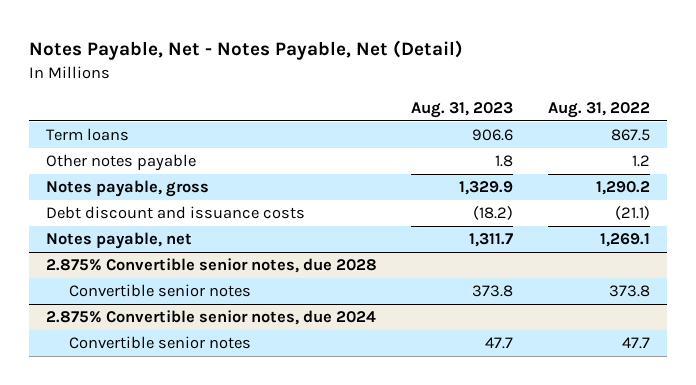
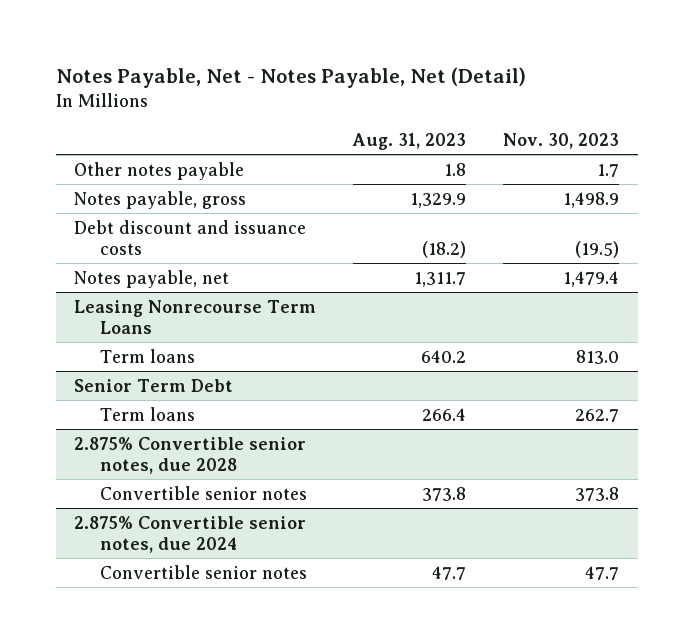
[547,101,650,118] Aug. 31, 2022 -> none
none -> [503,132,620,149] Nov. 30, 2023
[46,128,130,142] Term loans -> none
none -> [74,299,317,334] Leasing Nonrecourse Term Loans
none -> [99,348,195,363] Term loans
none -> [74,378,234,392] Senior Term Debt
none -> [99,406,195,421] Term loans

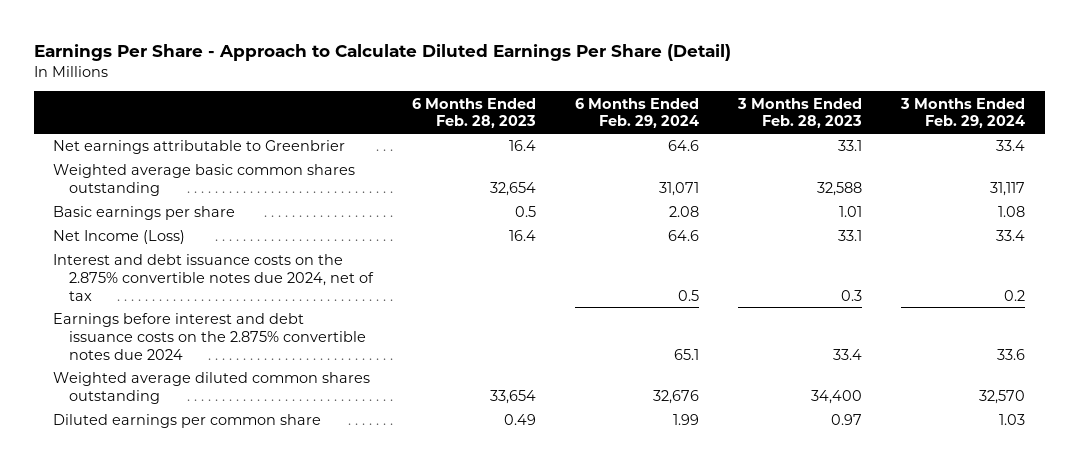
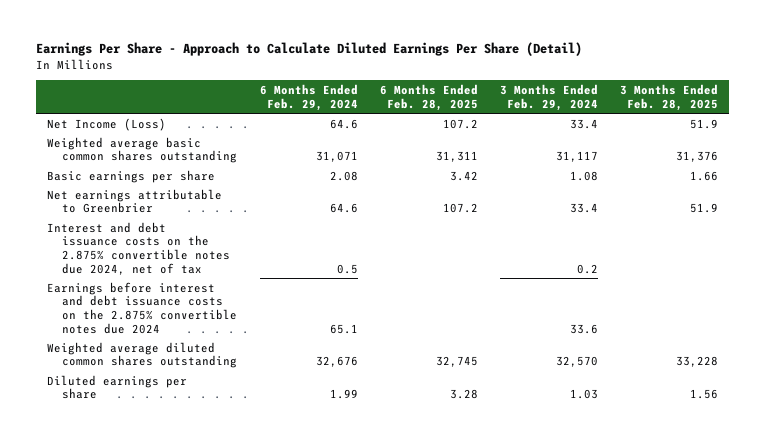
[412,97,537,129] 6 Months Ended Feb. 28, 2023 -> none
[737,97,863,129] 3 Months Ended Feb. 28, 2023 -> none
none -> [379,84,478,111] 6 Months Ended Feb. 28, 2025
none -> [619,84,718,111] 3 Months Ended Feb. 28, 2025
[53,230,186,245] Net Income (Loss) -> [46,117,166,131] Net Income (Loss)
[53,140,346,155] Net earnings attributable to Greenbrier -> [46,188,222,214] Net earnings attributable to Greenbrier
[53,414,322,429] Diluted earnings per common share -> [46,374,187,400] Diluted earnings per share

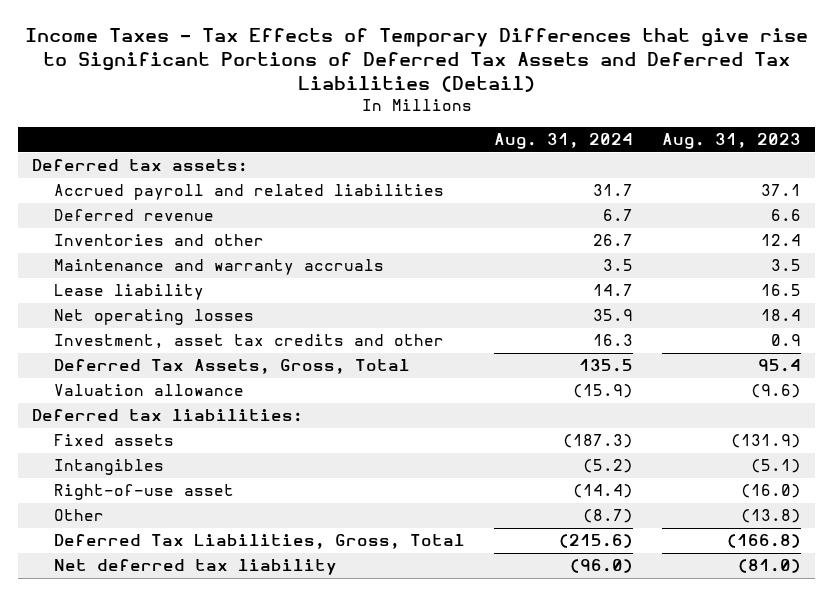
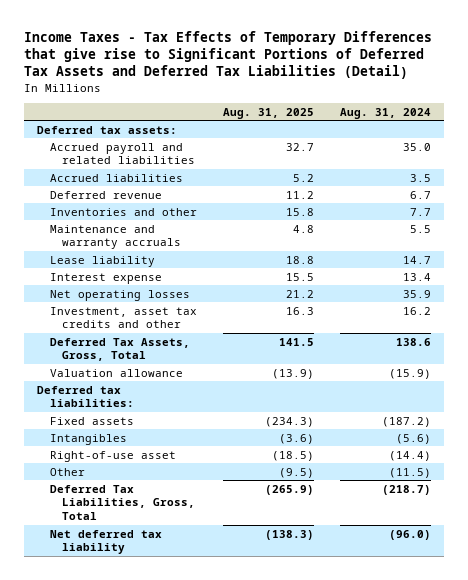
[661,133,801,150] Aug. 31, 2023 -> none
none -> [222,107,314,119] Aug. 31, 2025
[592,184,633,197] 31.7 -> [403,142,432,151] 35.0
none -> [49,173,183,182] Accrued liabilities
[592,234,633,247] 26.7 -> [410,207,432,216] 7.7
[602,259,633,272] 3.5 -> [410,224,432,233] 5.5
none -> [49,272,162,284] Interest expense
[592,334,633,347] 16.3 -> [403,306,432,315] 16.2
[578,359,633,373] 135.5 -> [396,337,432,346] 138.6
[562,434,633,449] (187.3) -> [382,416,432,427] (187.2)
[582,459,633,474] (5.2) -> [396,433,432,444] (5.6)
[582,509,633,524] (8.7) -> [389,467,432,478] (11.5)
[558,534,633,549] (215.6) -> [382,484,432,495] (218.7)

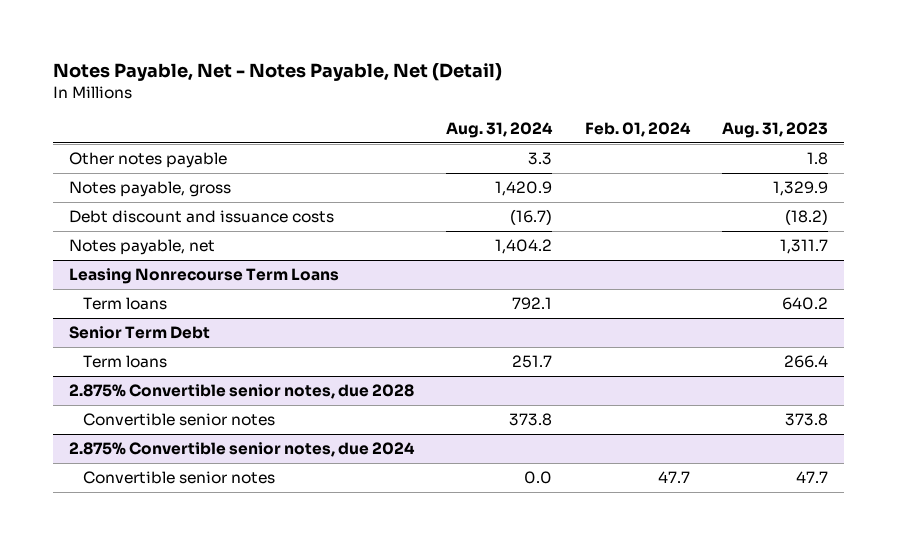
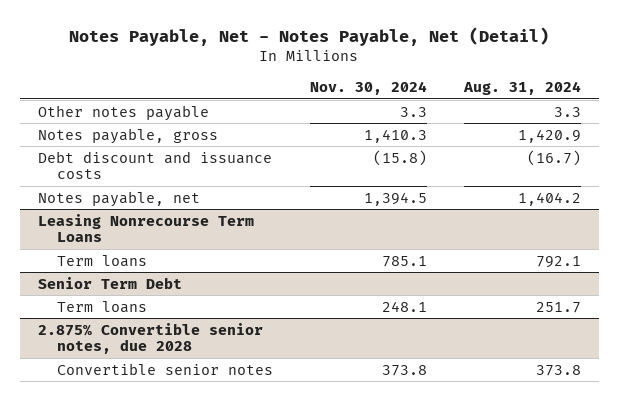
[584,122,691,138] Feb. 01, 2024 -> none
[722,122,829,139] Aug. 31, 2023 -> none
none -> [309,81,427,96] Nov. 30, 2024
[68,442,415,458] 2.875% Convertible senior notes, due 2024 -> none
[82,471,275,485] Convertible senior notes -> none

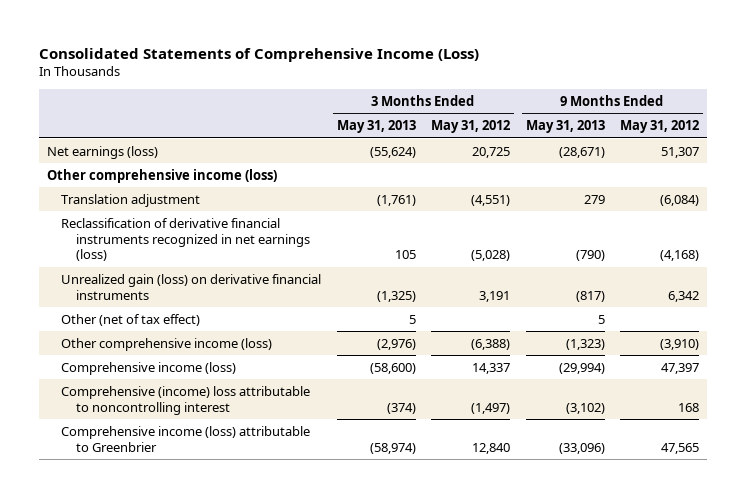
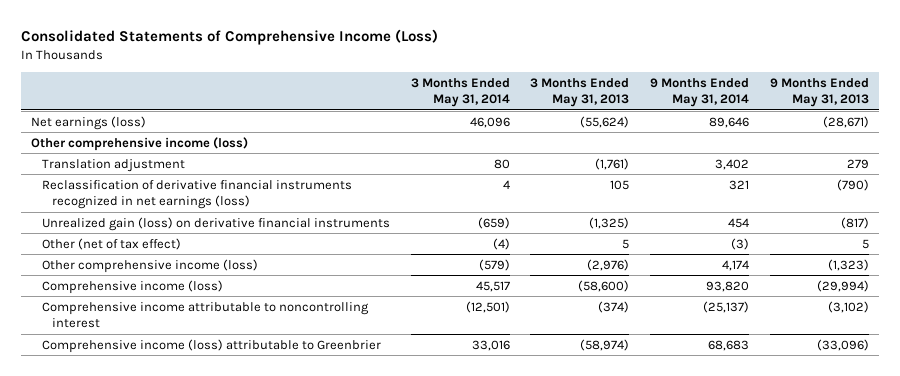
[431,120,511,134] May 31, 2012 -> none
[619,120,699,134] May 31, 2012 -> none
none -> [410,77,510,108] 3 Months Ended May 31, 2014
none -> [650,77,750,108] 9 Months Ended May 31, 2014
[61,385,311,415] Comprehensive (income) loss attributable to noncontrolling interest -> [41,301,369,329] Comprehensive income attributable to noncontrolling interest

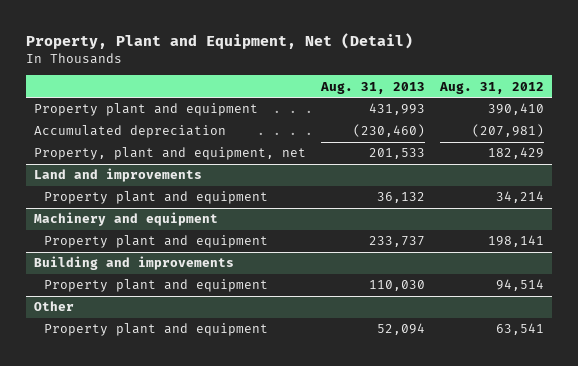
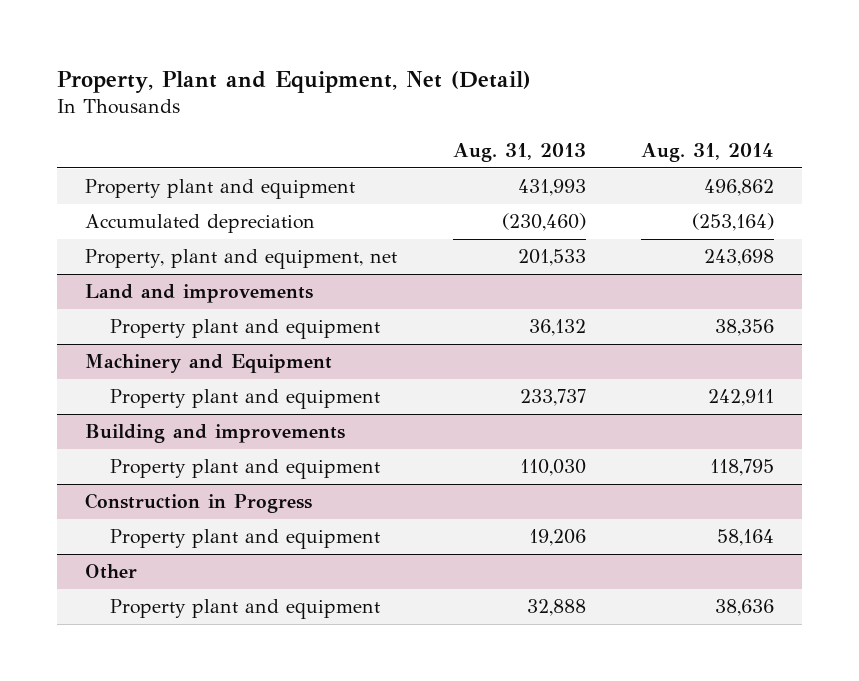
[439,81,545,94] Aug. 31, 2012 -> none
none -> [641,142,775,162] Aug. 31, 2014
[33,212,218,227] Machinery and equipment -> [84,354,332,374] Machinery and Equipment
none -> [84,493,312,514] Construction in Progress
none -> [110,529,381,550] Property plant and equipment
[376,323,425,336] 52,094 -> [526,599,586,617] 32,888

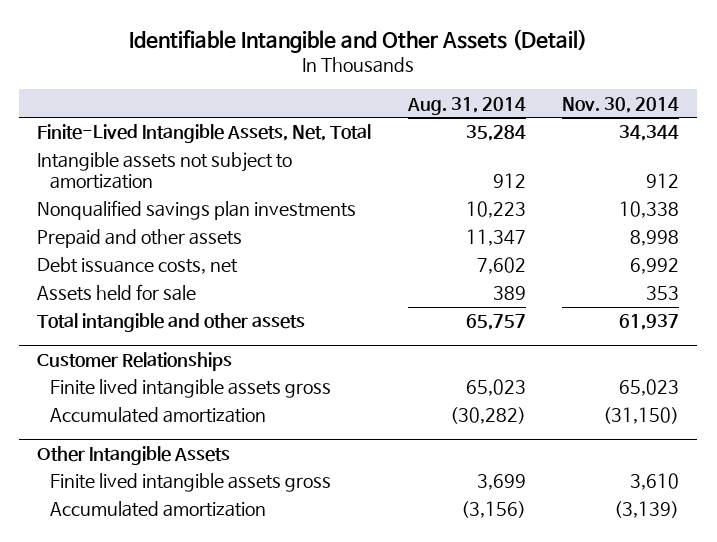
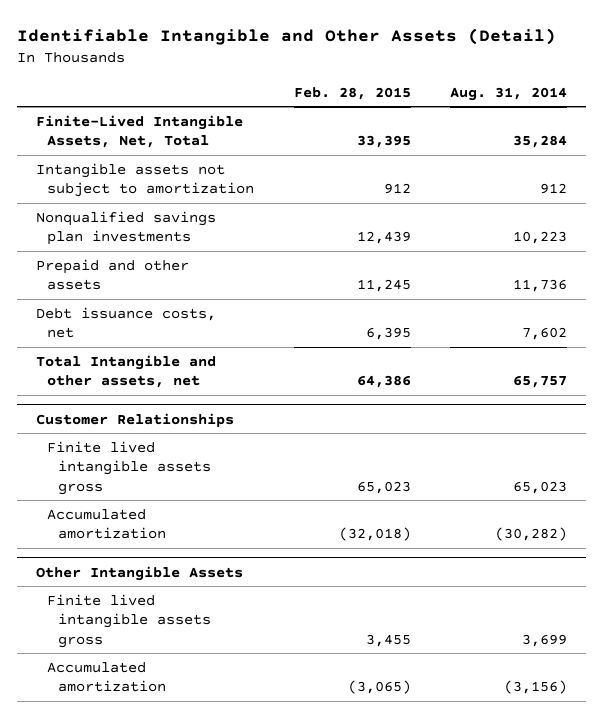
[562,96,680,113] Nov. 30, 2014 -> none
none -> [293,86,411,100] Feb. 28, 2015
[465,229,526,247] 11,347 -> [512,279,567,293] 11,736
[37,284,197,302] Assets held for sale -> none
[37,313,306,333] Total intangible and other assets -> [36,354,217,389] Total Intangible and other assets, net

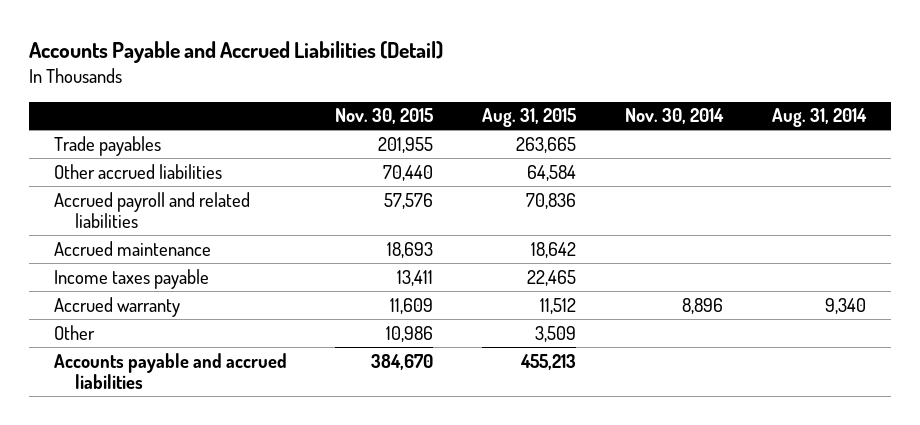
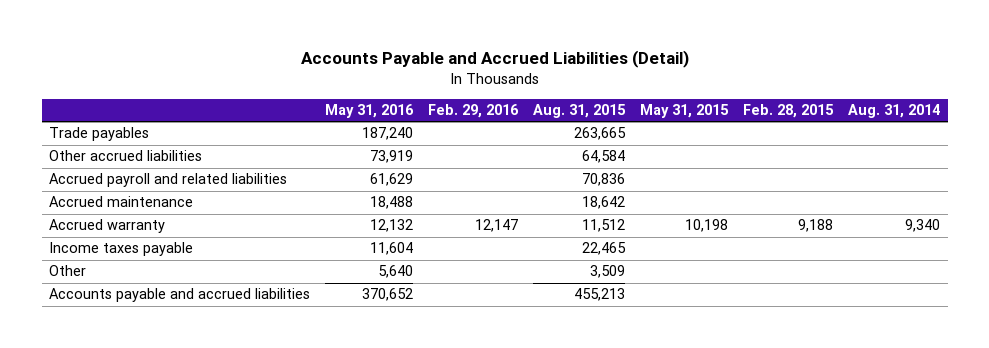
[335,108,434,125] Nov. 30, 2015 -> none
[625,108,725,125] Nov. 30, 2014 -> none
none -> [325,104,415,119] May 31, 2016
none -> [428,104,520,119] Feb. 29, 2016
none -> [640,104,730,119] May 31, 2015
none -> [743,104,835,119] Feb. 28, 2015
[53,268,209,289] Income taxes payable -> [49,242,194,257] Income taxes payable

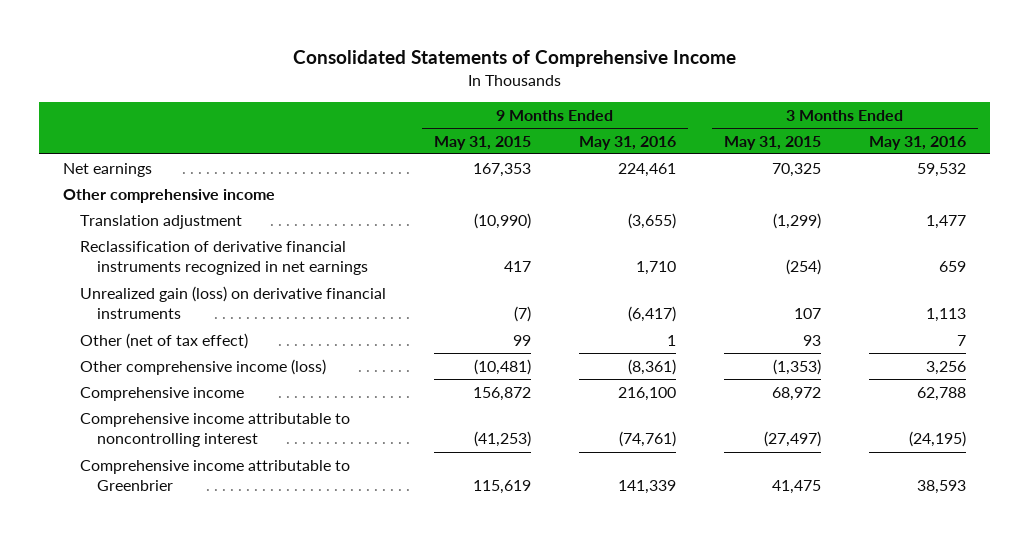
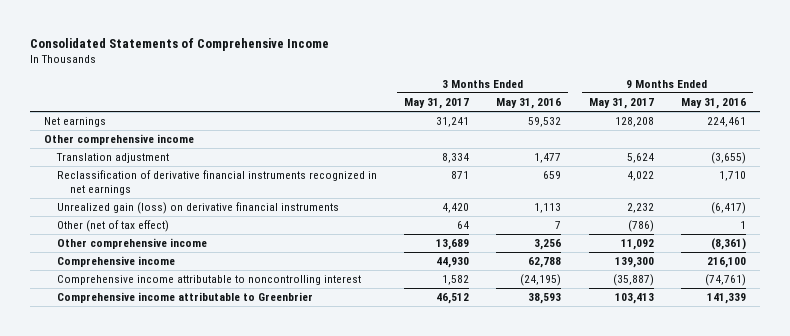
[434,135,532,150] May 31, 2015 -> none
[724,135,822,150] May 31, 2015 -> none
none -> [404,98,470,110] May 31, 2017
none -> [588,98,654,110] May 31, 2017
[80,358,327,375] Other comprehensive income (loss) -> [56,238,207,250] Other comprehensive income

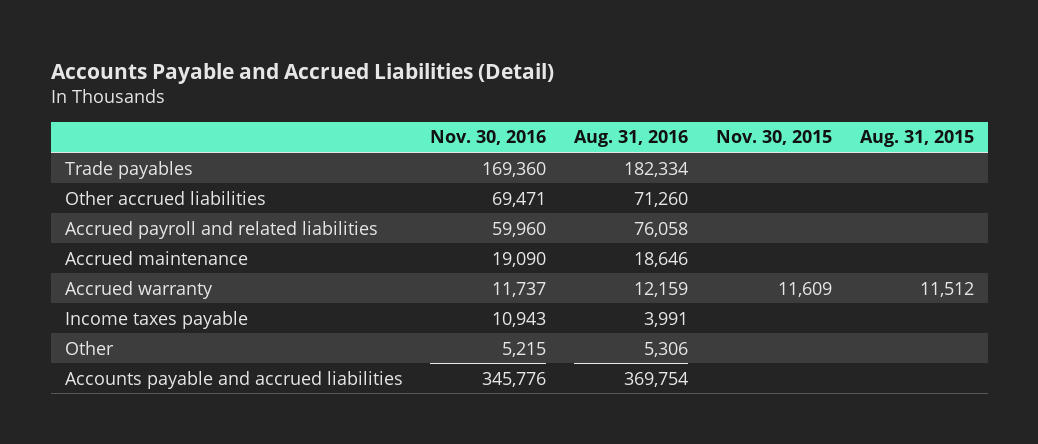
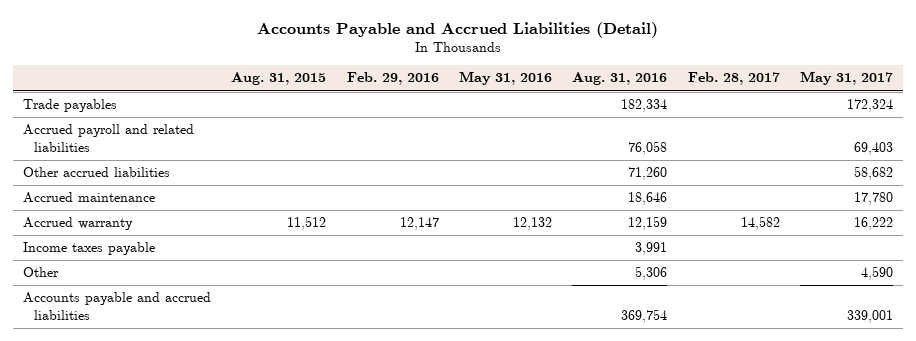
[430,130,547,146] Nov. 30, 2016 -> none
[715,130,832,146] Nov. 30, 2015 -> none
none -> [346,72,439,86] Feb. 29, 2016
none -> [458,71,552,86] May 31, 2016
none -> [687,72,780,86] Feb. 28, 2017
none -> [799,71,893,86] May 31, 2017
[64,190,266,205] Other accrued liabilities -> [23,167,171,178] Other accrued liabilities

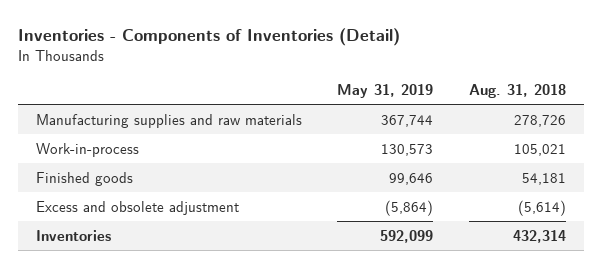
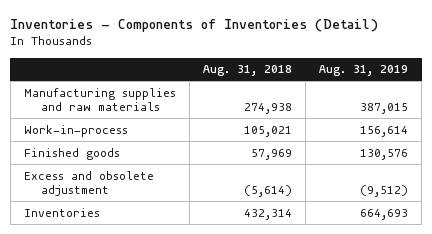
[337,84,434,99] May 31, 2019 -> none
none -> [319,65,409,77] Aug. 31, 2019
[514,114,567,127] 278,726 -> [243,102,292,114] 274,938
[522,172,567,185] 54,181 -> [250,148,292,160] 57,969

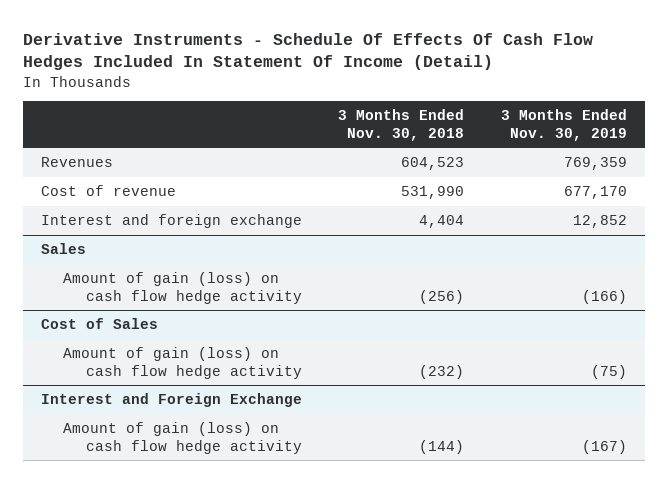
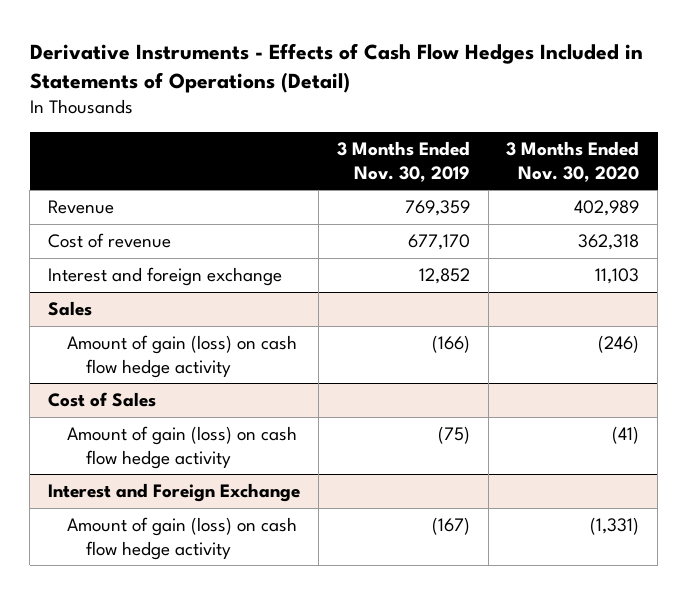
[22,33,593,71] Derivative Instruments - Schedule Of Effects Of Cash Flow Hedges Included In Statement Of Income (Detail) -> [29,42,643,93] Derivative Instruments - Effects of Cash Flow Hedges Included in Statements of Operations (Detail)
[338,109,465,141] 3 Months Ended Nov. 30, 2018 -> none
none -> [506,141,640,182] 3 Months Ended Nov. 30, 2020
[40,157,113,168] Revenues -> [47,199,114,214] Revenue

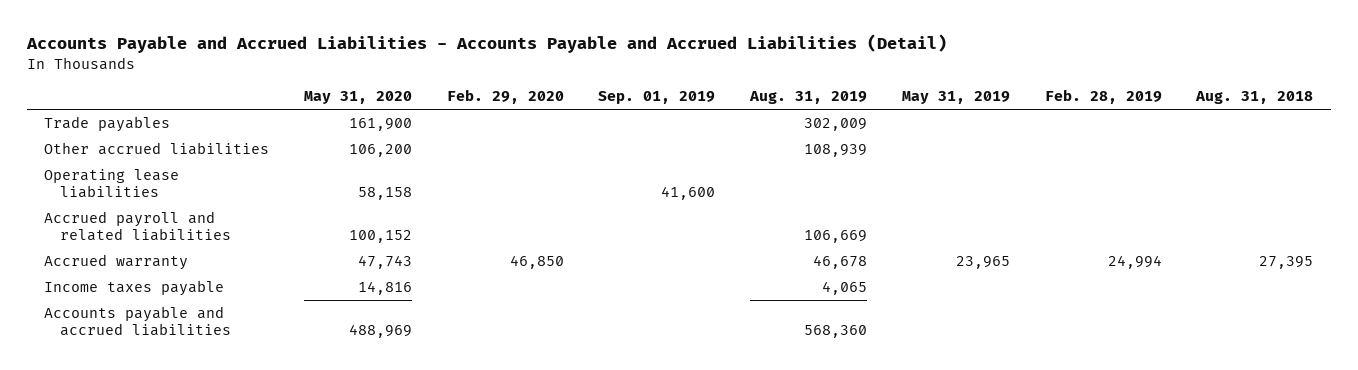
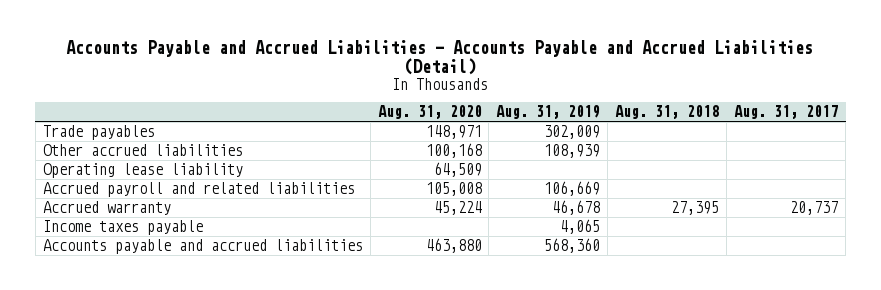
[304,91,413,105] May 31, 2020 -> none
[446,89,564,105] Feb. 29, 2020 -> none
[598,91,716,105] Sep. 01, 2019 -> none
[901,91,1010,105] May 31, 2019 -> none
[1044,89,1162,105] Feb. 28, 2019 -> none
none -> [377,105,482,120] Aug. 31, 2020
none -> [734,105,839,120] Aug. 31, 2017
[44,168,180,199] Operating lease liabilities -> [42,163,243,179] Operating lease liability

